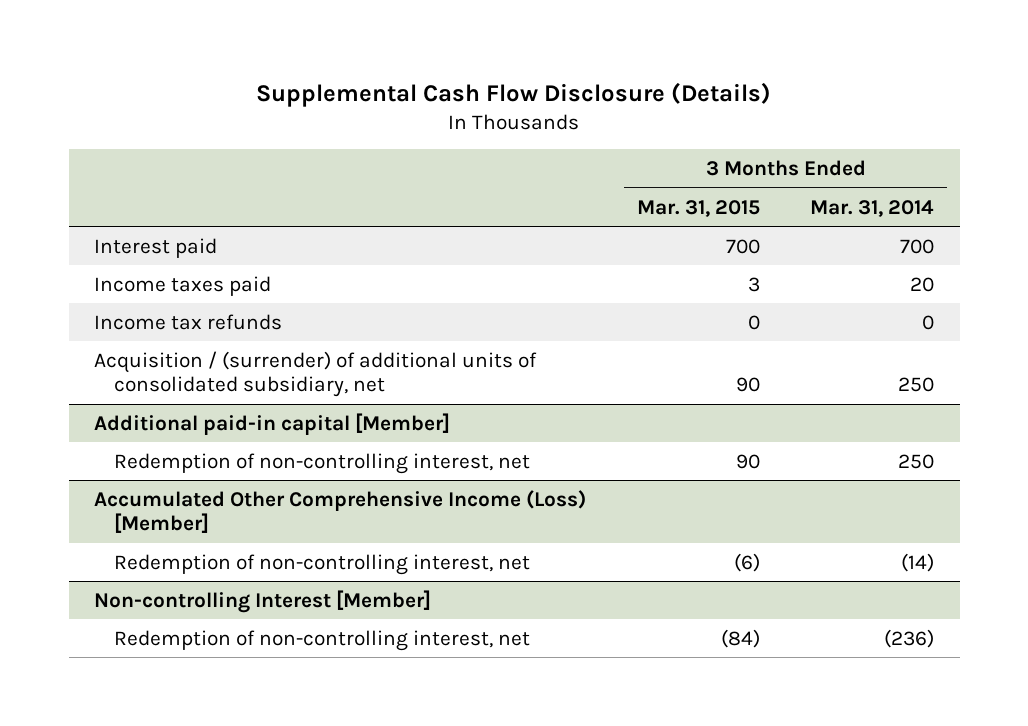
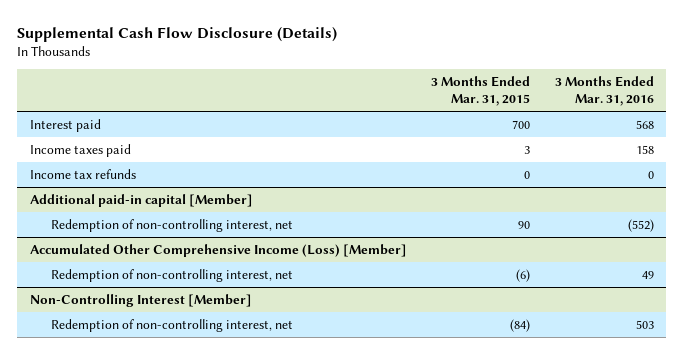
[810,199,935,217] Mar. 31, 2014 -> none
none -> [554,76,654,107] 3 Months Ended Mar. 31, 2016
[93,350,537,398] Acquisition / (surrender) of additional units of consolidated subsidiary, net -> none
[93,589,431,613] Non-controlling Interest [Member] -> [29,293,252,307] Non-Controlling Interest [Member]

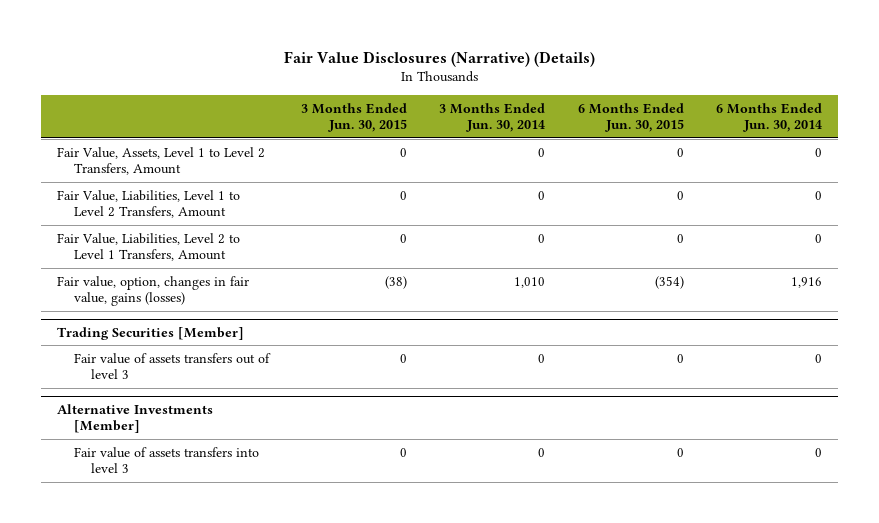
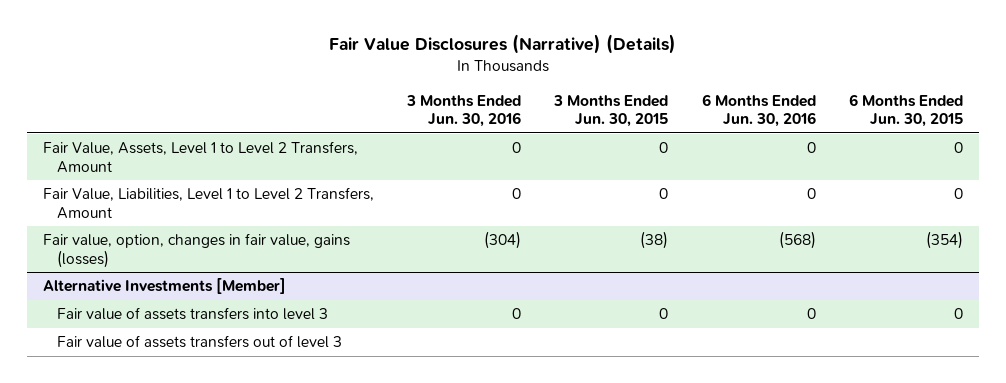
[439,103,546,133] 3 Months Ended Jun. 30, 2014 -> none
[716,103,823,133] 6 Months Ended Jun. 30, 2014 -> none
none -> [406,94,522,128] 3 Months Ended Jun. 30, 2016
none -> [701,93,816,128] 6 Months Ended Jun. 30, 2016
[57,232,241,262] Fair Value, Liabilities, Level 2 to Level 1 Transfers, Amount -> none
[57,326,245,340] Trading Securities [Member] -> none
[73,352,271,380] Fair value of assets transfers out of level 3 -> none
none -> [56,335,342,349] Fair value of assets transfers out of level 3

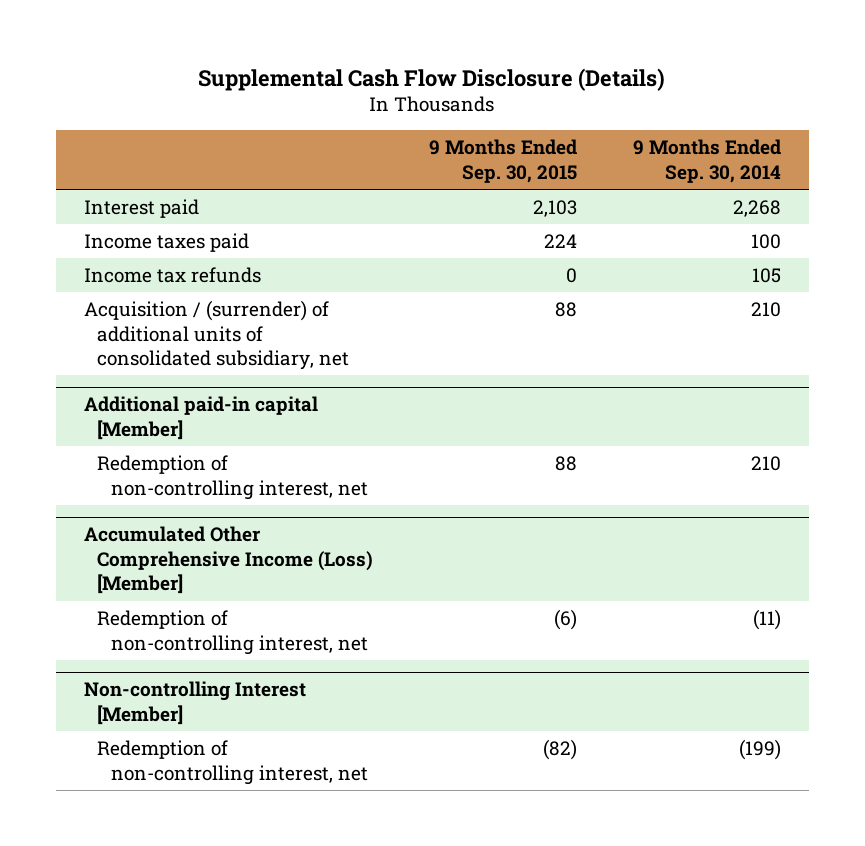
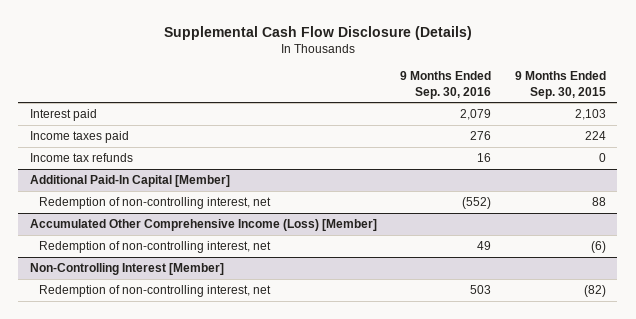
[632,139,781,183] 9 Months Ended Sep. 30, 2014 -> none
none -> [400,71,492,99] 9 Months Ended Sep. 30, 2016
[84,300,350,371] Acquisition / (surrender) of additional units of consolidated subsidiary, net -> none
[84,396,319,440] Additional paid-in capital [Member] -> [29,175,230,188] Additional Paid-In Capital [Member]
[84,681,307,725] Non-controlling Interest [Member] -> [29,263,224,276] Non-Controlling Interest [Member]

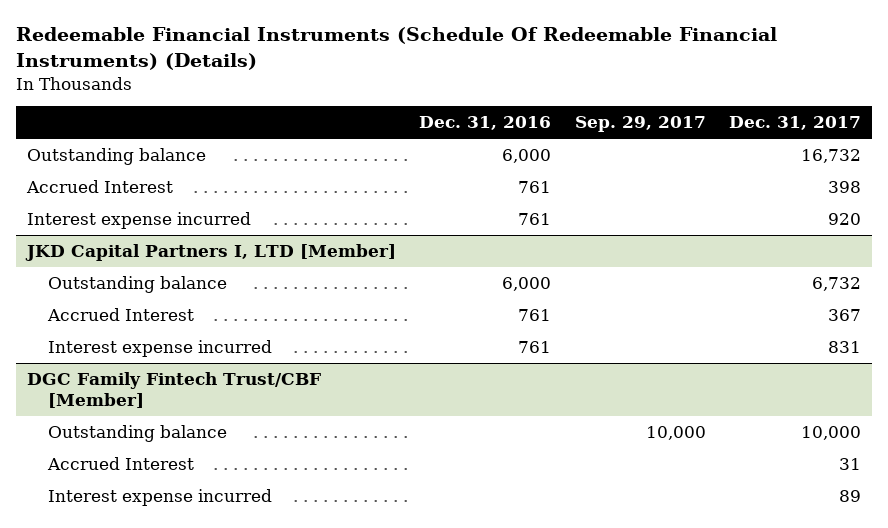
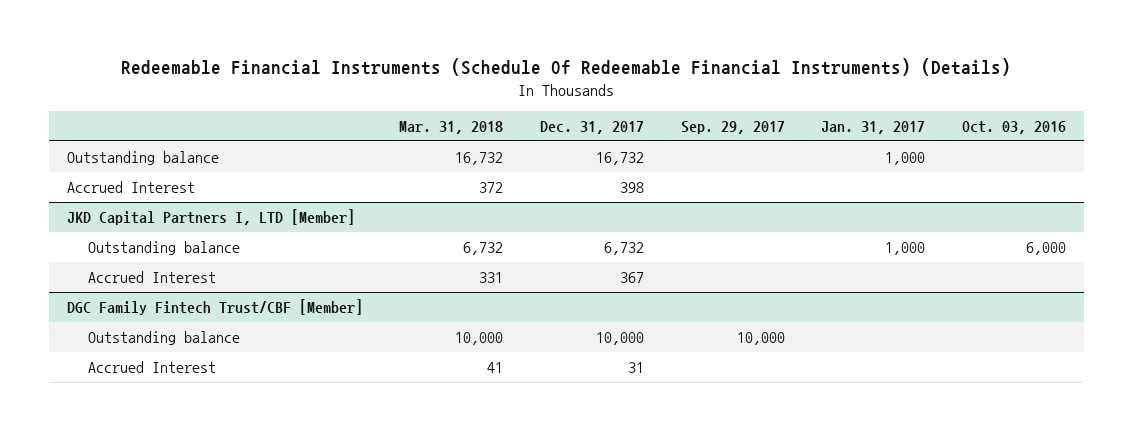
[419,116,552,131] Dec. 31, 2016 -> none
none -> [399,120,504,134] Mar. 31, 2018
none -> [821,120,926,134] Jan. 31, 2017
none -> [961,120,1066,134] Oct. 03, 2016
[27,212,252,230] Interest expense incurred -> none
[47,340,272,358] Interest expense incurred -> none
[47,489,272,507] Interest expense incurred -> none

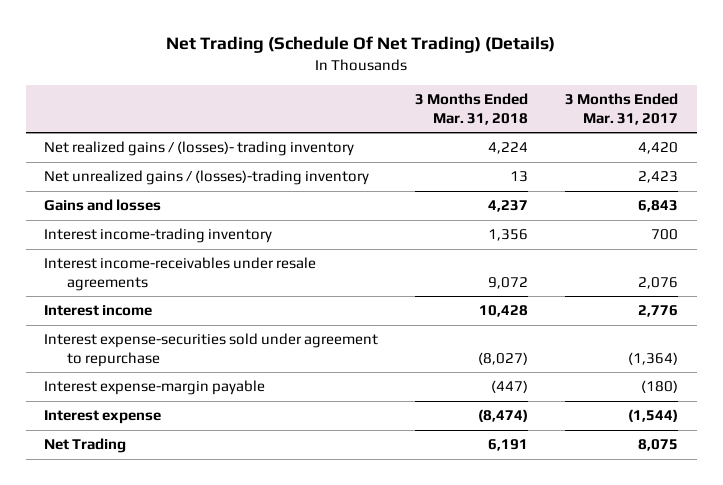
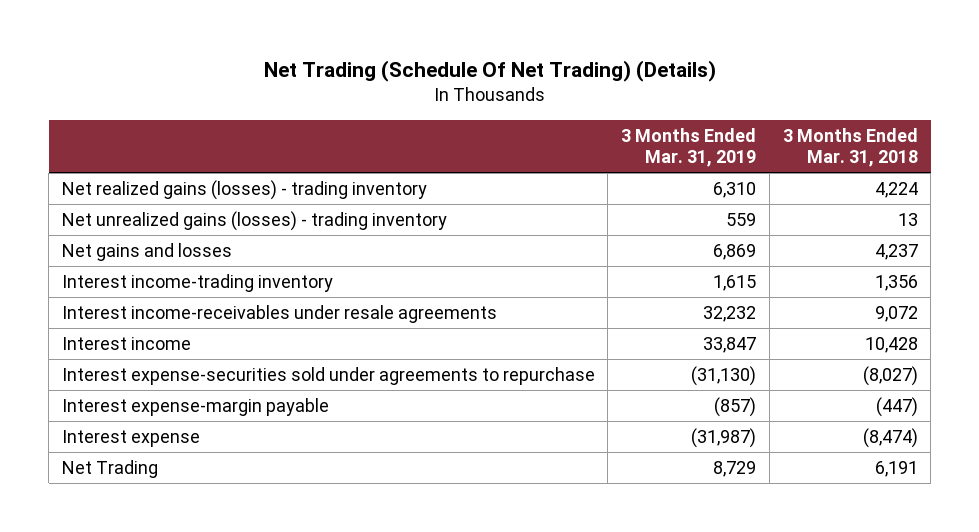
[565,93,679,125] 3 Months Ended Mar. 31, 2017 -> none
none -> [621,127,757,168] 3 Months Ended Mar. 31, 2019
[44,141,355,157] Net realized gains / (losses)- trading inventory -> [61,180,427,201] Net realized gains (losses) - trading inventory
[44,170,370,186] Net unrealized gains / (losses)-trading inventory -> [61,211,447,232] Net unrealized gains (losses) - trading inventory
[44,199,162,212] Gains and losses -> [61,243,232,262] Net gains and losses
[44,333,379,367] Interest expense-securities sold under agreement to repurchase -> [61,367,595,386] Interest expense-securities sold under agreements to repurchase

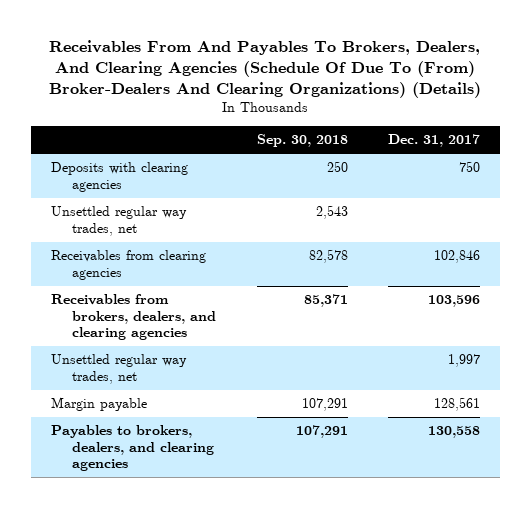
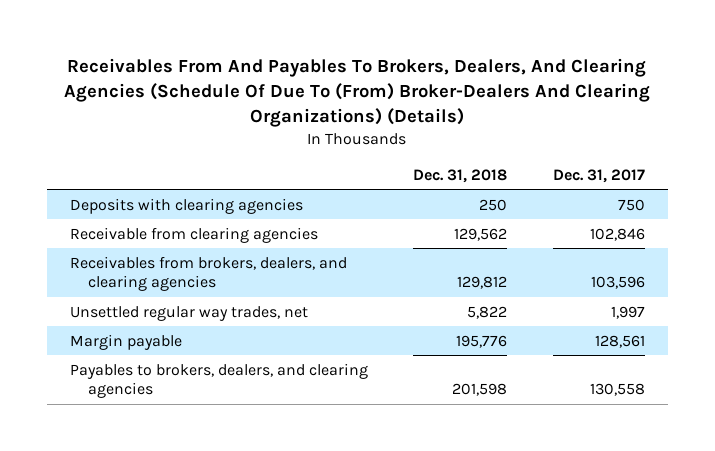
[256,134,348,148] Sep. 30, 2018 -> none
none -> [413,168,508,183] Dec. 31, 2018
[51,206,188,236] Unsettled regular way trades, net -> none
[51,250,207,280] Receivables from clearing agencies -> [69,226,318,243] Receivable from clearing agencies

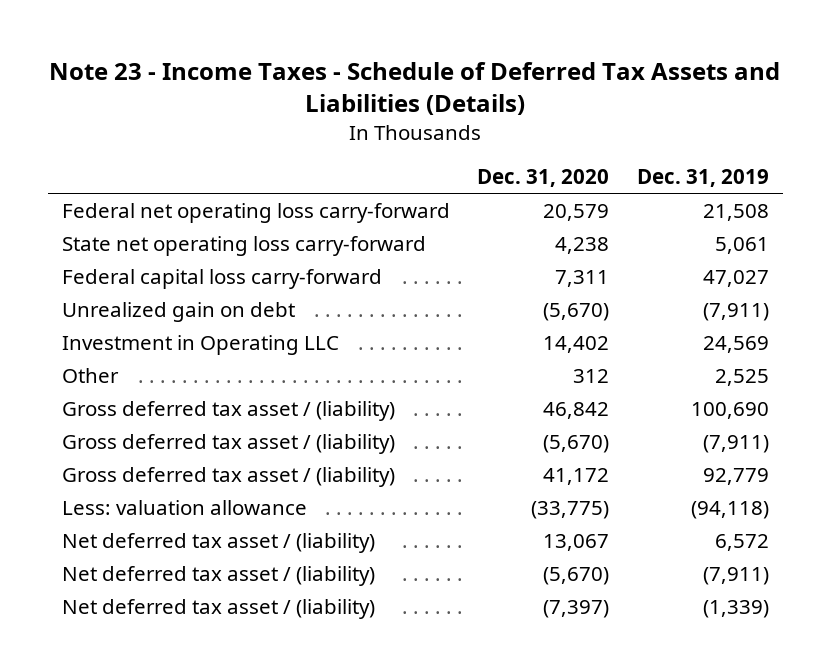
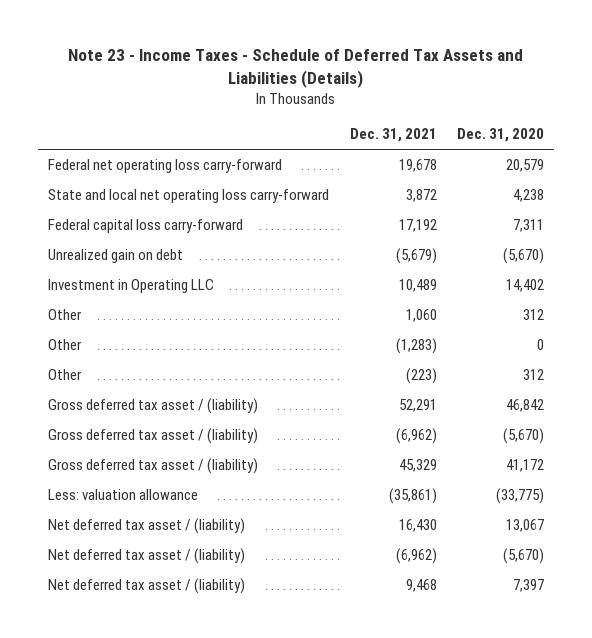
[636,169,769,188] Dec. 31, 2019 -> none
none -> [349,128,437,143] Dec. 31, 2021
[61,235,426,256] State net operating loss carry-forward -> [48,189,330,204] State and local net operating loss carry-forward
none -> [48,339,83,351] Other
none -> [48,369,83,381] Other
[543,599,610,618] (7,397) -> [512,579,544,593] 7,397

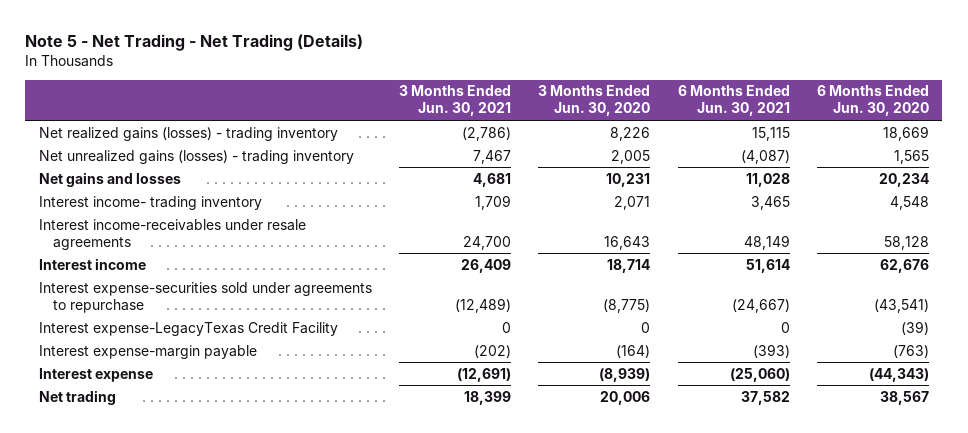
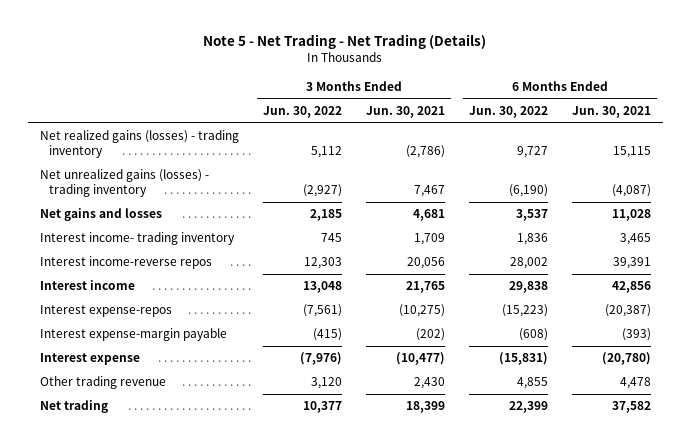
[538,85,651,117] 3 Months Ended Jun. 30, 2020 -> none
[816,85,929,117] 6 Months Ended Jun. 30, 2020 -> none
none -> [262,105,342,118] Jun. 30, 2022
none -> [468,105,548,118] Jun. 30, 2022
[38,321,338,336] Interest expense-LegacyTexas Credit Facility -> none
[38,218,306,250] Interest income-receivables under resale agreements -> [39,256,212,270] Interest income-reverse repos
[463,235,512,250] 24,700 -> [406,257,445,270] 20,056
[743,234,790,250] 48,149 -> [612,257,651,270] 39,391
[461,258,512,273] 26,409 -> [405,281,445,294] 21,765
[745,258,790,273] 51,614 -> [611,281,651,294] 42,856
[38,281,372,313] Interest expense-securities sold under agreements to repurchase -> [39,305,172,318] Interest expense-repos
[455,297,512,313] (12,489) -> [398,304,445,318] (10,275)
[731,298,790,313] (24,667) -> [604,304,651,318] (20,387)
[457,367,512,382] (12,691) -> [395,352,445,366] (10,477)
[729,367,790,382] (25,060) -> [601,352,651,366] (20,780)
none -> [39,376,166,390] Other trading revenue

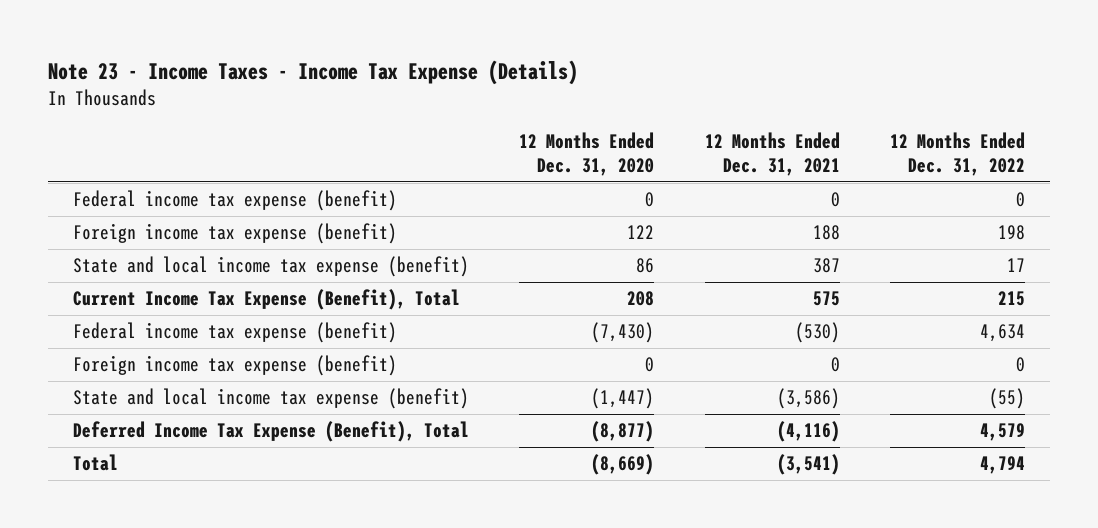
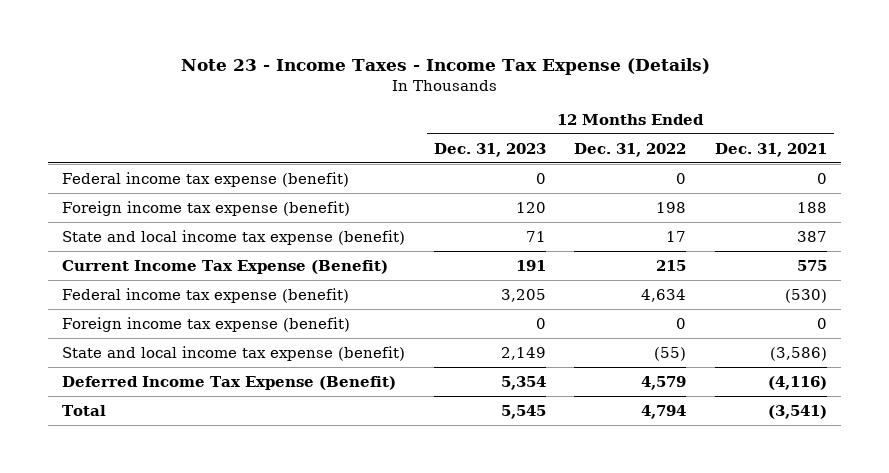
[519,132,655,177] 12 Months Ended Dec. 31, 2020 -> none
none -> [433,142,546,157] Dec. 31, 2023
[73,289,461,311] Current Income Tax Expense (Benefit), Total -> [62,259,389,274] Current Income Tax Expense (Benefit)
[73,421,470,443] Deferred Income Tax Expense (Benefit), Total -> [62,375,397,390] Deferred Income Tax Expense (Benefit)

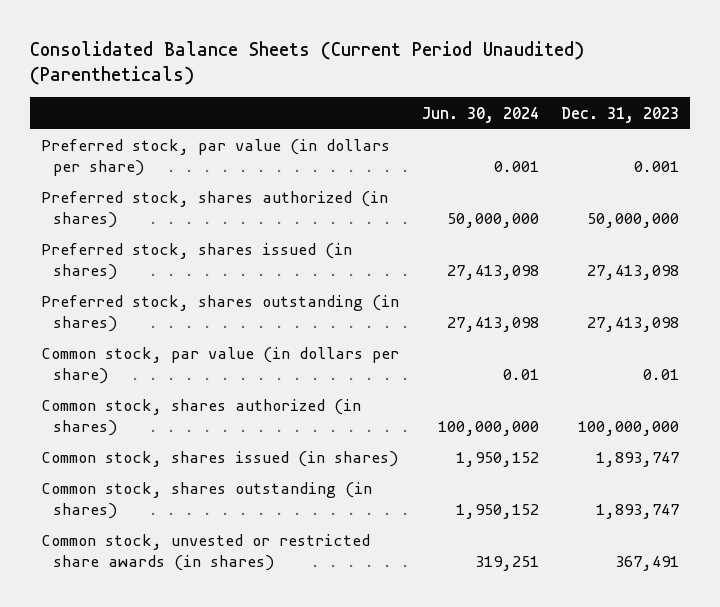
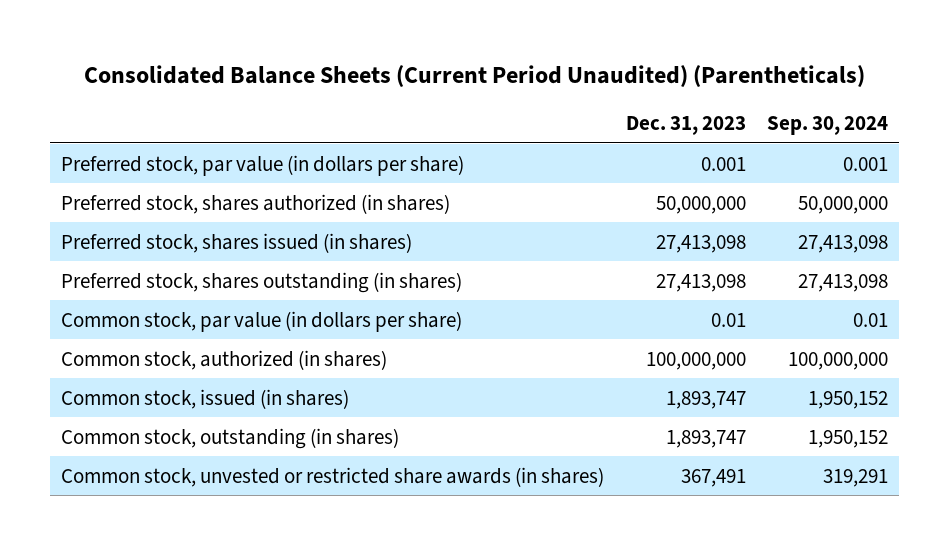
[421,106,539,123] Jun. 30, 2024 -> none
none -> [767,116,889,136] Sep. 30, 2024
[41,399,362,437] Common stock, shares authorized (in shares) -> [60,349,387,370] Common stock, authorized (in shares)
[41,451,399,468] Common stock, shares issued (in shares) -> [60,388,349,409] Common stock, issued (in shares)
[41,482,373,520] Common stock, shares outstanding (in shares) -> [60,427,399,449] Common stock, outstanding (in shares)

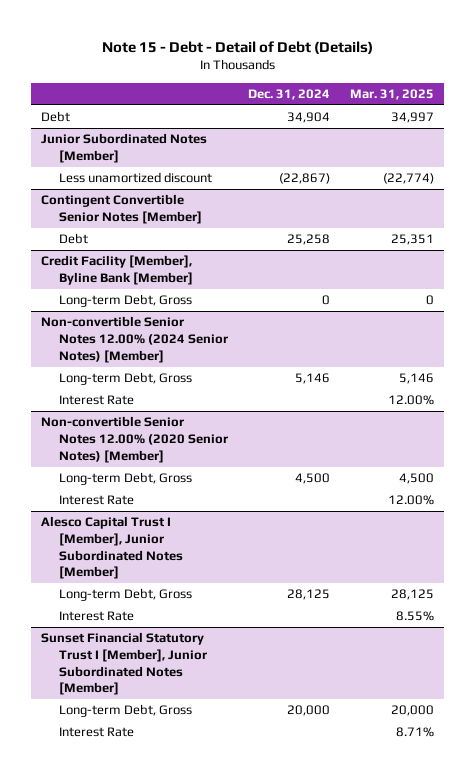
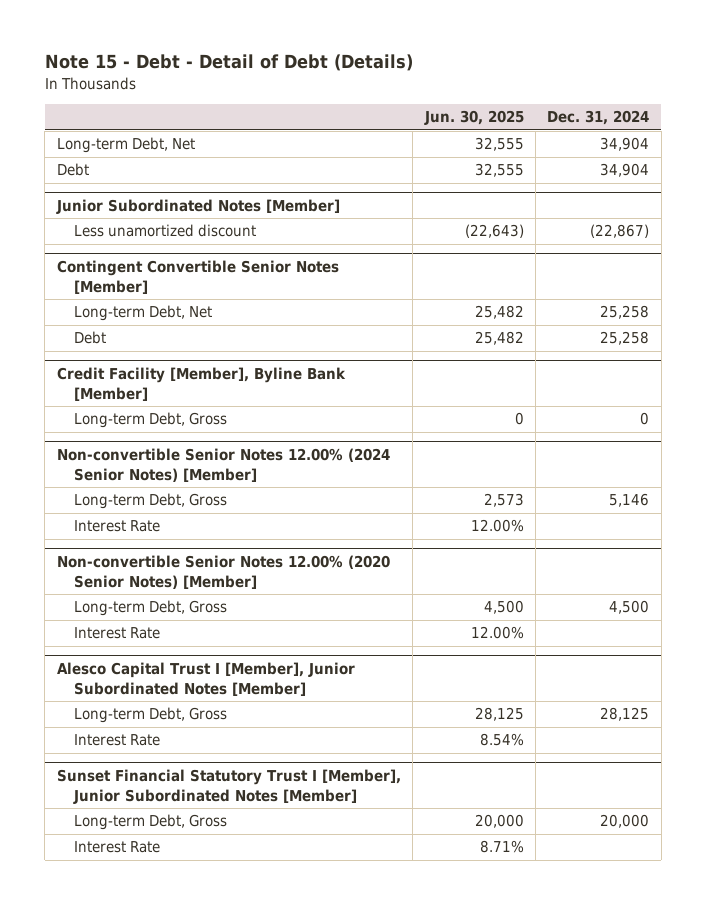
[350,89,435,101] Mar. 31, 2025 -> none
none -> [423,110,524,126] Jun. 30, 2025
none -> [56,137,195,154] Long-term Debt, Net
none -> [73,305,212,322] Long-term Debt, Net

